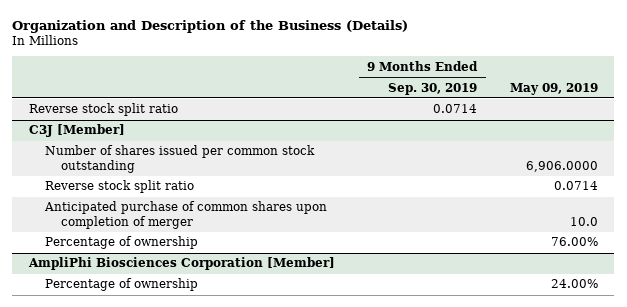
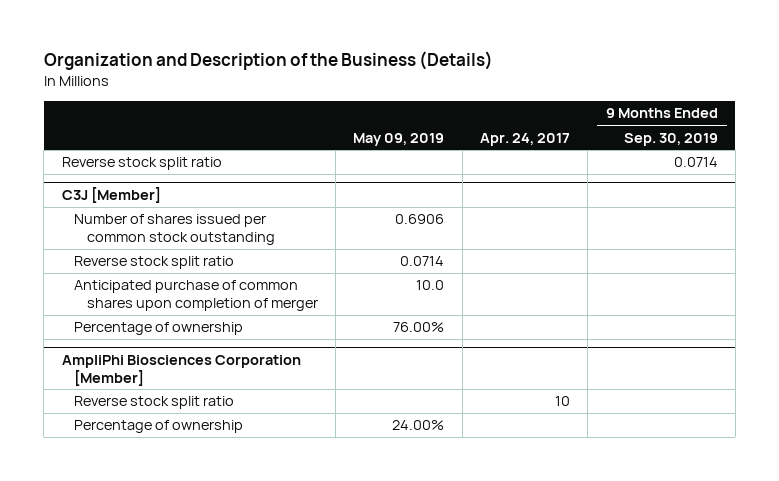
none -> [479,132,570,146] Apr. 24, 2017
[526,160,599,172] 6,906.0000 -> [395,214,445,225] 0.6906
none -> [74,396,235,410] Reverse stock split ratio

